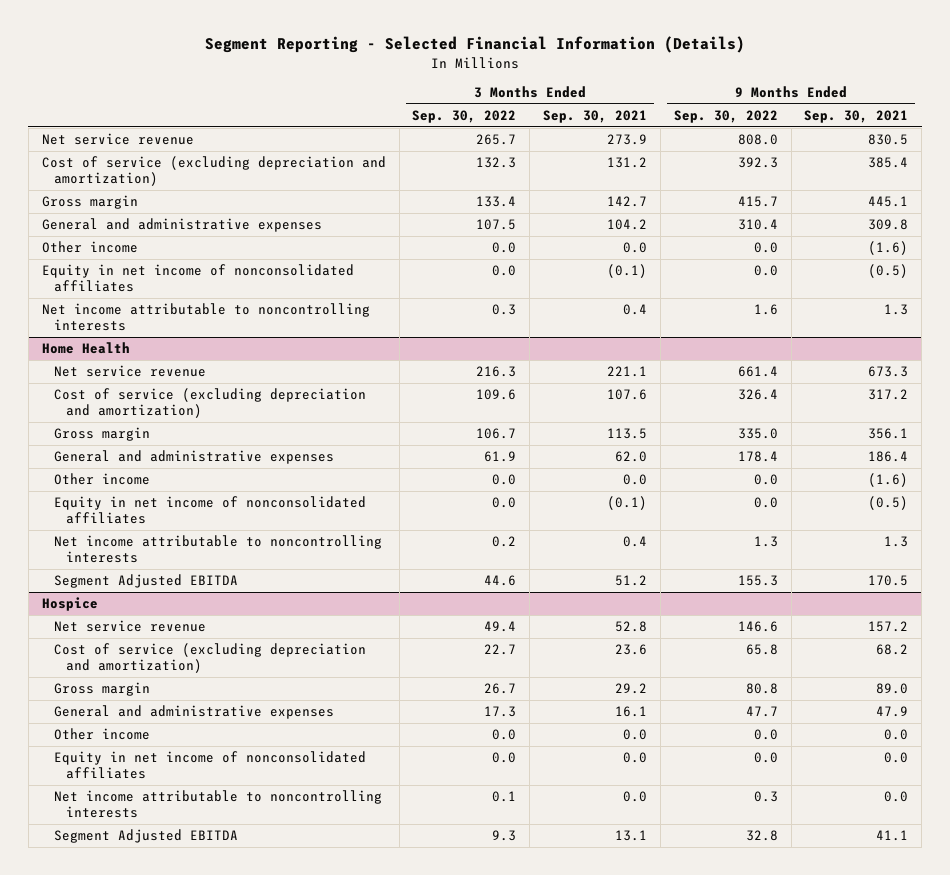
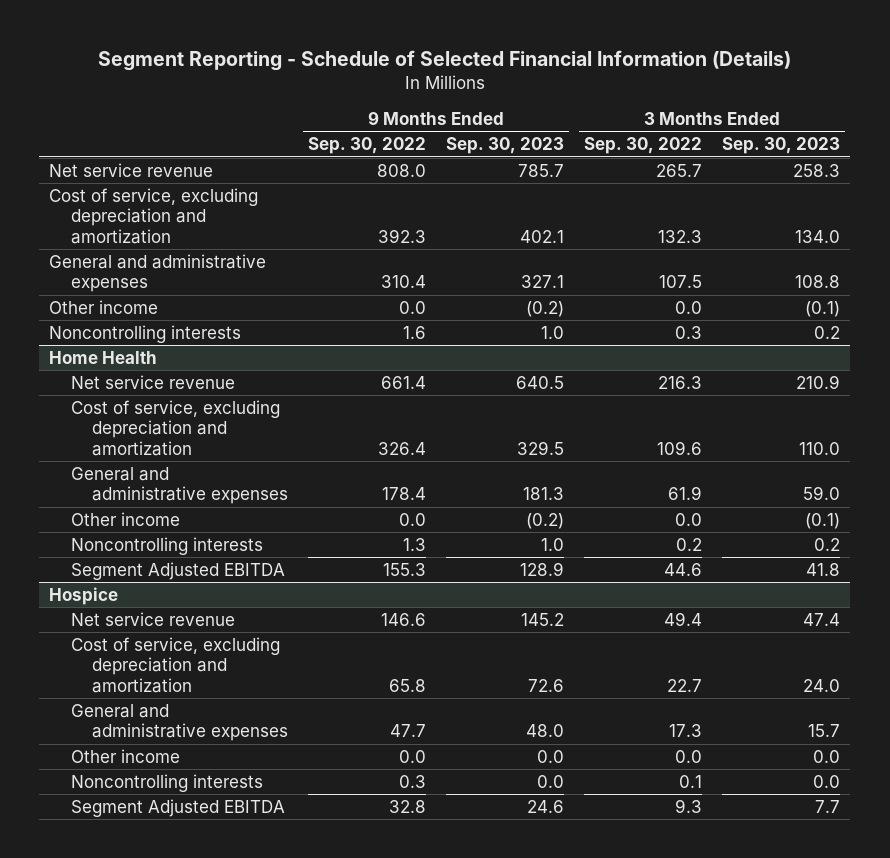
[205,36,746,54] Segment Reporting - Selected Financial Information (Details) -> [97,50,791,72] Segment Reporting - Schedule of Selected Financial Information (Details)
[543,109,648,123] Sep. 30, 2021 -> none
[804,109,909,123] Sep. 30, 2021 -> none
none -> [446,137,565,155] Sep. 30, 2023
none -> [722,137,841,155] Sep. 30, 2023
[41,195,138,210] Gross margin -> none
[41,156,386,186] Cost of service (excluding depreciation and amortization) -> [49,187,259,244] Cost of service, excluding depreciation and amortization
[41,264,354,292] Equity in net income of nonconsolidated affiliates -> none
[41,303,370,331] Net income attributable to noncontrolling interests -> [49,324,242,343] Noncontrolling interests
[53,427,150,442] Gross margin -> none
[53,388,366,418] Cost of service (excluding depreciation and amortization) -> [70,399,280,456] Cost of service, excluding depreciation and amortization
[53,496,366,524] Equity in net income of nonconsolidated affiliates -> none
[53,535,382,563] Net income attributable to noncontrolling interests -> [70,536,263,555] Noncontrolling interests
[53,682,150,697] Gross margin -> none
[53,643,366,673] Cost of service (excluding depreciation and amortization) -> [70,636,280,693] Cost of service, excluding depreciation and amortization
[53,751,366,779] Equity in net income of nonconsolidated affiliates -> none
[53,790,382,818] Net income attributable to noncontrolling interests -> [70,773,263,792] Noncontrolling interests

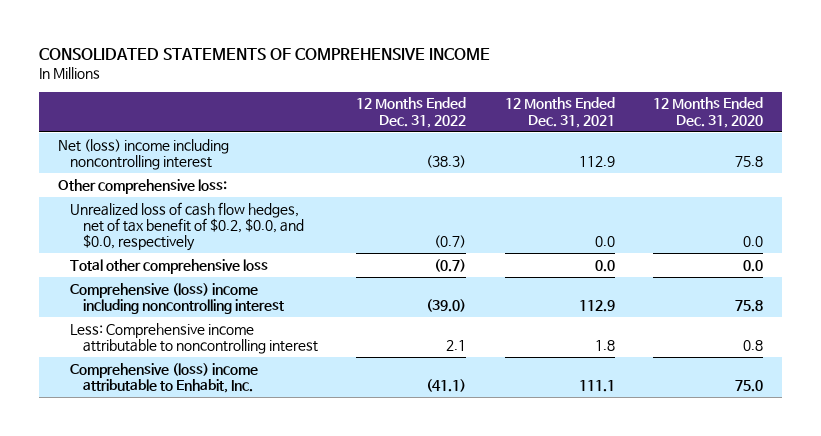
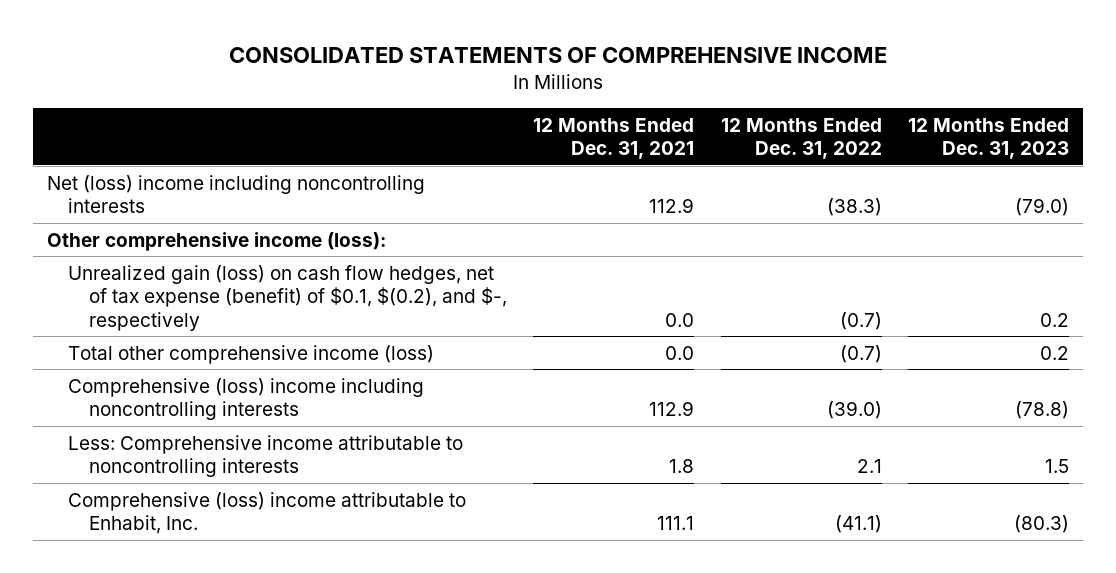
[653,97,764,128] 12 Months Ended Dec. 31, 2020 -> none
none -> [908,117,1070,159] 12 Months Ended Dec. 31, 2023
[58,138,230,170] Net (loss) income including noncontrolling interest -> [46,174,425,214] Net (loss) income including noncontrolling interests
[58,178,228,194] Other comprehensive loss: -> [46,231,386,251] Other comprehensive income (loss):
[70,201,304,251] Unrealized loss of cash flow hedges, net of tax benefit of $0.2, $0.0, and $0.0, respectively -> [67,264,507,331] Unrealized gain (loss) on cash flow hedges, net of tax expense (benefit) of $0.1, $(0.2), and $-, respectively
[70,258,269,274] Total other comprehensive loss -> [67,344,434,364] Total other comprehensive income (loss)
[70,282,284,314] Comprehensive (loss) income including noncontrolling interest -> [67,377,424,421] Comprehensive (loss) income including noncontrolling interests
[70,322,318,354] Less: Comprehensive income attributable to noncontrolling interest -> [67,434,463,478] Less: Comprehensive income attributable to noncontrolling interests

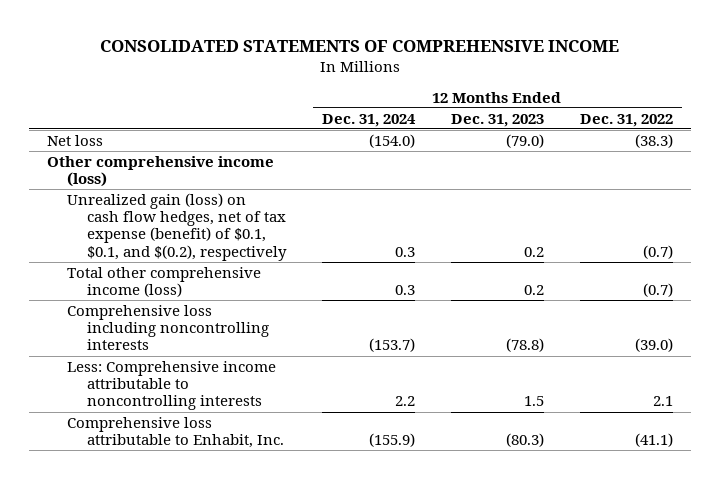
[533,117,695,159] 12 Months Ended Dec. 31, 2021 -> none
none -> [321,113,416,127] Dec. 31, 2024
[46,174,425,214] Net (loss) income including noncontrolling interests -> [46,134,103,146] Net loss
[46,231,386,251] Other comprehensive income (loss): -> [46,155,274,188] Other comprehensive income (loss)
[67,264,507,331] Unrealized gain (loss) on cash flow hedges, net of tax expense (benefit) of $0.1, $(0.2), and $-, respectively -> [66,192,288,261] Unrealized gain (loss) on cash flow hedges, net of tax expense (benefit) of $0.1, $0.1, and $(0.2), respectively
[67,377,424,421] Comprehensive (loss) income including noncontrolling interests -> [66,304,270,351] Comprehensive loss including noncontrolling interests
[67,491,466,535] Comprehensive (loss) income attributable to Enhabit, Inc. -> [66,416,285,449] Comprehensive loss attributable to Enhabit, Inc.

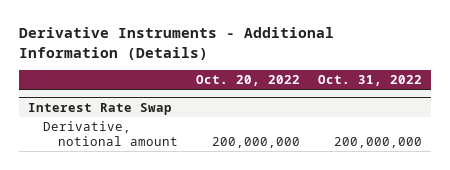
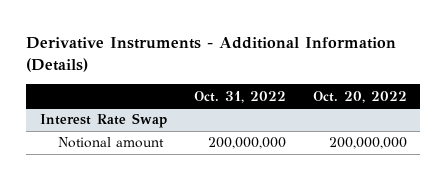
[43,121,179,146] Derivative, notional amount -> [57,137,164,149] Notional amount

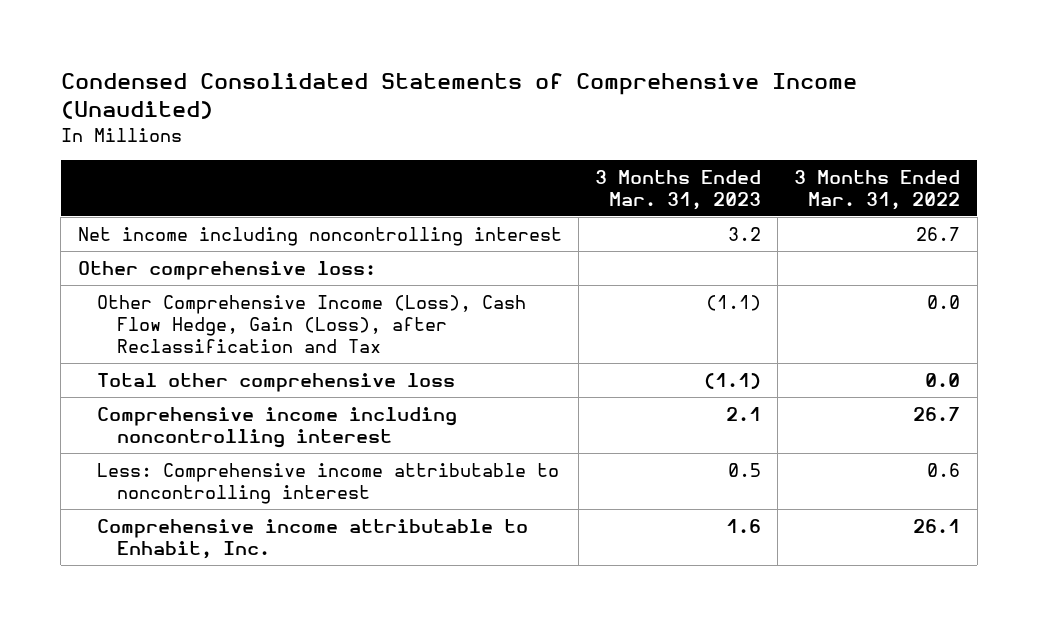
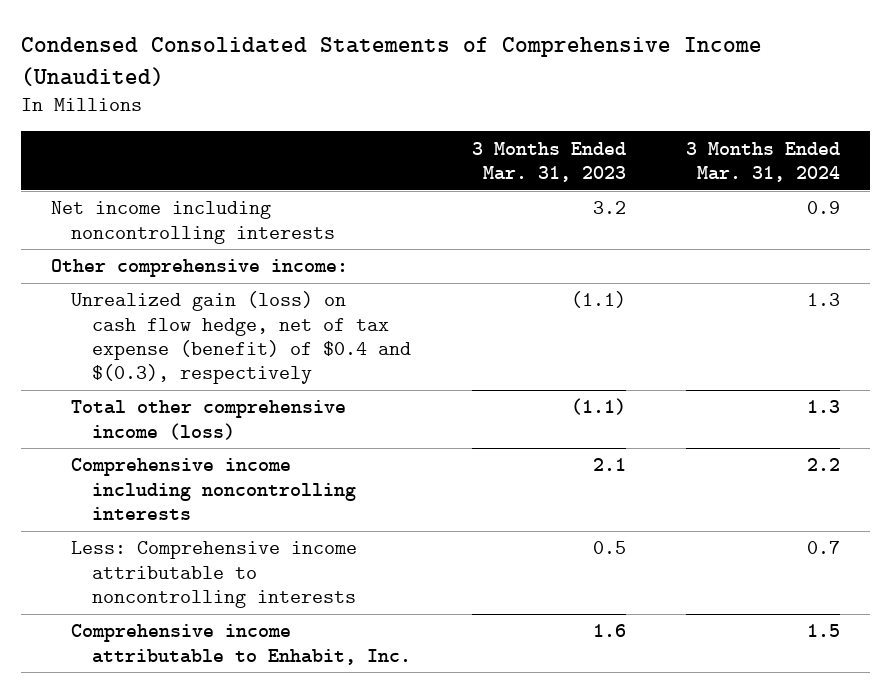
[794,169,961,210] 3 Months Ended Mar. 31, 2022 -> none
none -> [685,141,840,182] 3 Months Ended Mar. 31, 2024
[77,226,562,246] Net income including noncontrolling interest -> [50,201,336,244] Net income including noncontrolling interests
[77,260,376,280] Other comprehensive loss: -> [50,259,348,278] Other comprehensive income:
[97,294,527,354] Other Comprehensive Income (Loss), Cash Flow Hedge, Gain (Loss), after Reclassification and Tax -> [71,291,412,385] Unrealized gain (loss) on cash flow hedge, net of tax expense (benefit) of $0.4 and $(0.3), respectively
[97,372,456,392] Total other comprehensive loss -> [71,400,347,440] Total other comprehensive income (loss)
[97,406,458,448] Comprehensive income including noncontrolling interest -> [71,458,357,520] Comprehensive income including noncontrolling interests
[97,462,560,504] Less: Comprehensive income attributable to noncontrolling interest -> [71,541,358,608] Less: Comprehensive income attributable to noncontrolling interests

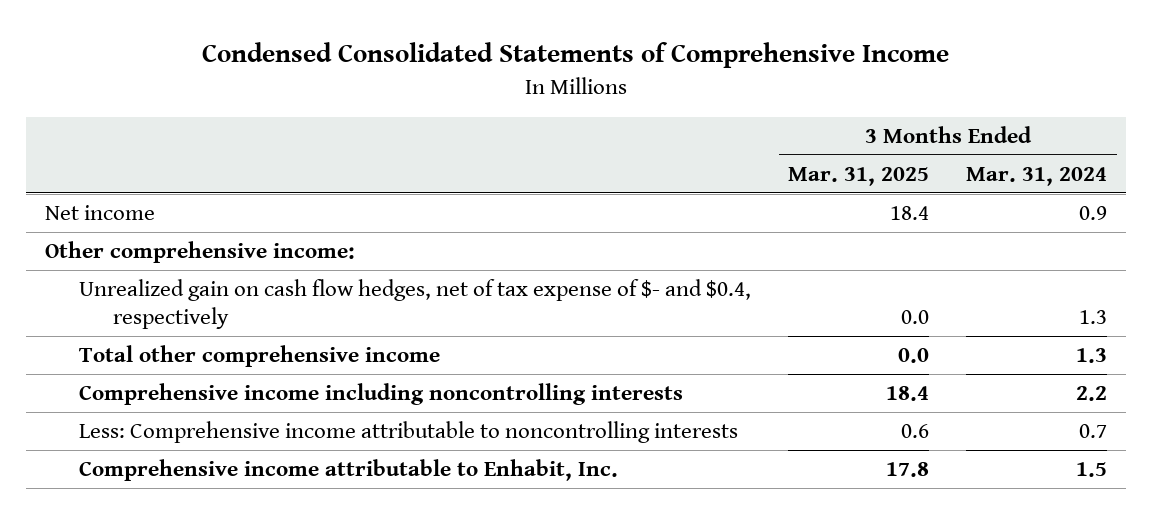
[20,37,762,86] Condensed Consolidated Statements of Comprehensive Income (Unaudited) -> [202,42,950,69] Condensed Consolidated Statements of Comprehensive Income
[471,141,626,182] 3 Months Ended Mar. 31, 2023 -> none
none -> [788,167,930,187] Mar. 31, 2025
[50,201,336,244] Net income including noncontrolling interests -> [44,205,155,221] Net income
[71,291,412,385] Unrealized gain (loss) on cash flow hedge, net of tax expense (benefit) of $0.4 and $(0.3), respectively -> [79,279,752,330] Unrealized gain on cash flow hedges, net of tax expense of $- and $0.4, respectively
[71,400,347,440] Total other comprehensive income (loss) -> [79,345,441,368] Total other comprehensive income

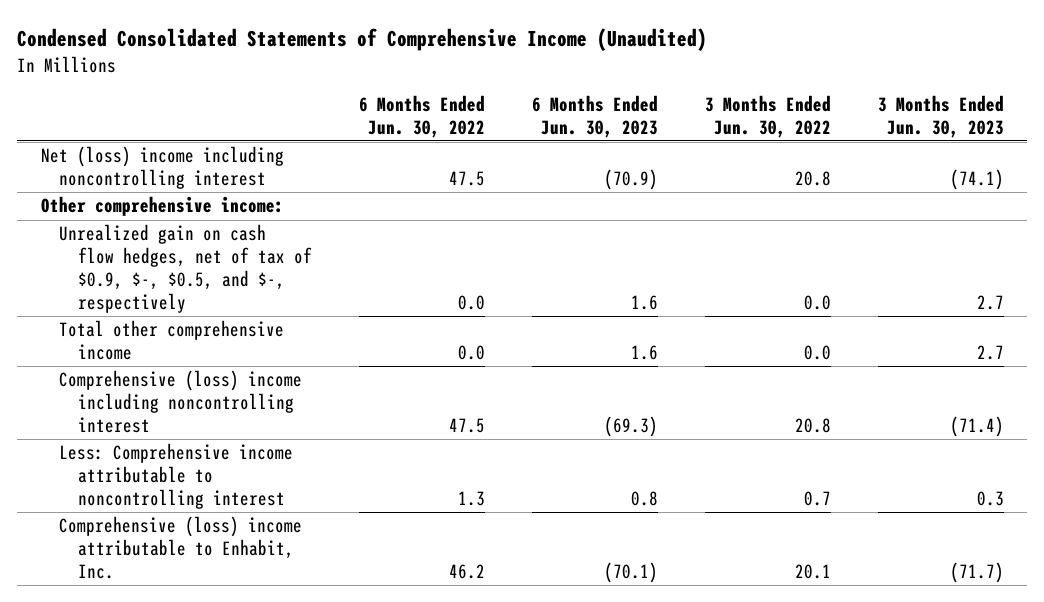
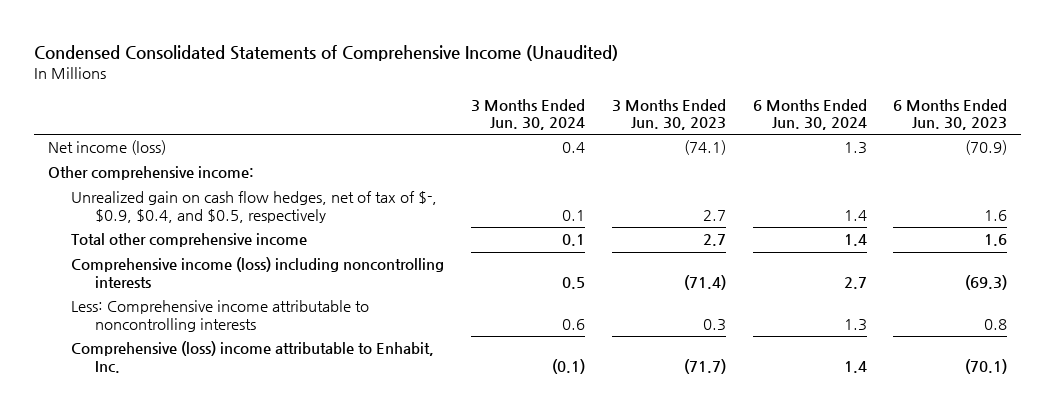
[358,94,485,138] 6 Months Ended Jun. 30, 2022 -> none
[704,94,831,138] 3 Months Ended Jun. 30, 2022 -> none
none -> [471,99,586,131] 3 Months Ended Jun. 30, 2024
none -> [752,99,867,131] 6 Months Ended Jun. 30, 2024
[40,146,284,190] Net (loss) income including noncontrolling interest -> [47,140,166,156] Net income (loss)
[59,224,312,313] Unrealized gain on cash flow hedges, net of tax of $0.9, $-, $0.5, and $-, respectively -> [71,191,438,223] Unrealized gain on cash flow hedges, net of tax of $-, $0.9, $0.4, and $0.5, respectively
[59,370,303,433] Comprehensive (loss) income including noncontrolling interest -> [71,257,445,288] Comprehensive income (loss) including noncontrolling interests
[59,443,294,509] Less: Comprehensive income attributable to noncontrolling interest -> [71,300,370,332] Less: Comprehensive income attributable to noncontrolling interests

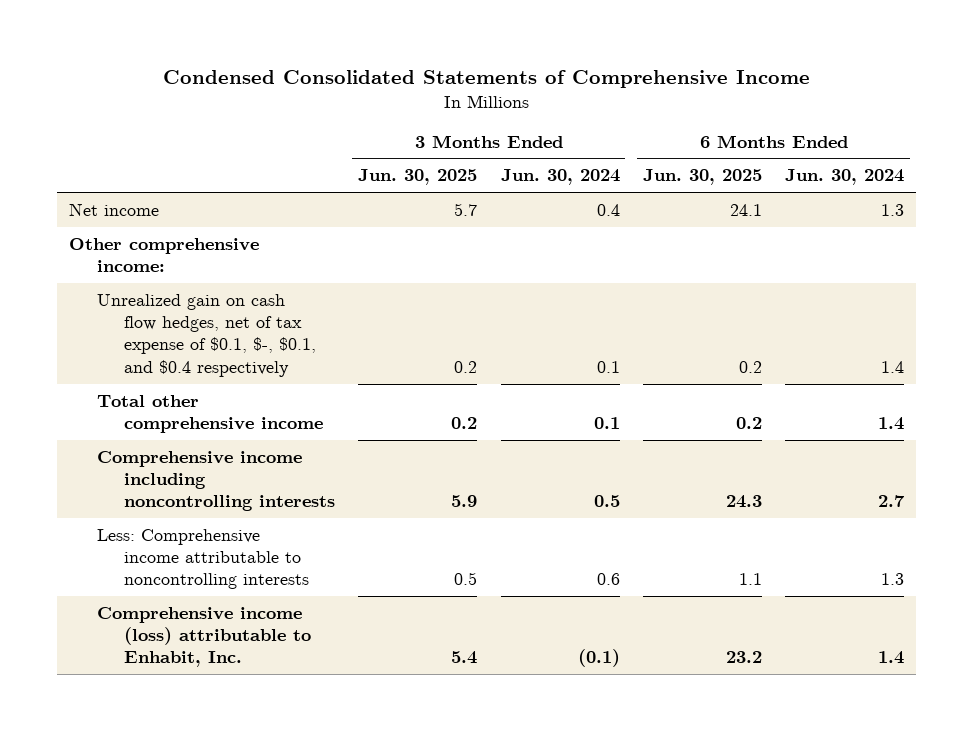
[34,44,619,61] Condensed Consolidated Statements of Comprehensive Income (Unaudited) -> [162,70,810,89] Condensed Consolidated Statements of Comprehensive Income
[611,99,726,131] 3 Months Ended Jun. 30, 2023 -> none
[893,99,1008,131] 6 Months Ended Jun. 30, 2023 -> none
none -> [358,169,478,186] Jun. 30, 2025
none -> [642,169,762,186] Jun. 30, 2025
[47,140,166,156] Net income (loss) -> [69,202,160,216] Net income
[71,191,438,223] Unrealized gain on cash flow hedges, net of tax of $-, $0.9, $0.4, and $0.5, respectively -> [96,293,317,377] Unrealized gain on cash flow hedges, net of tax expense of $0.1, $-, $0.1, and $0.4 respectively
[71,257,445,288] Comprehensive income (loss) including noncontrolling interests -> [96,450,336,512] Comprehensive income including noncontrolling interests
[71,341,435,373] Comprehensive (loss) income attributable to Enhabit, Inc. -> [96,606,312,668] Comprehensive income (loss) attributable to Enhabit, Inc.

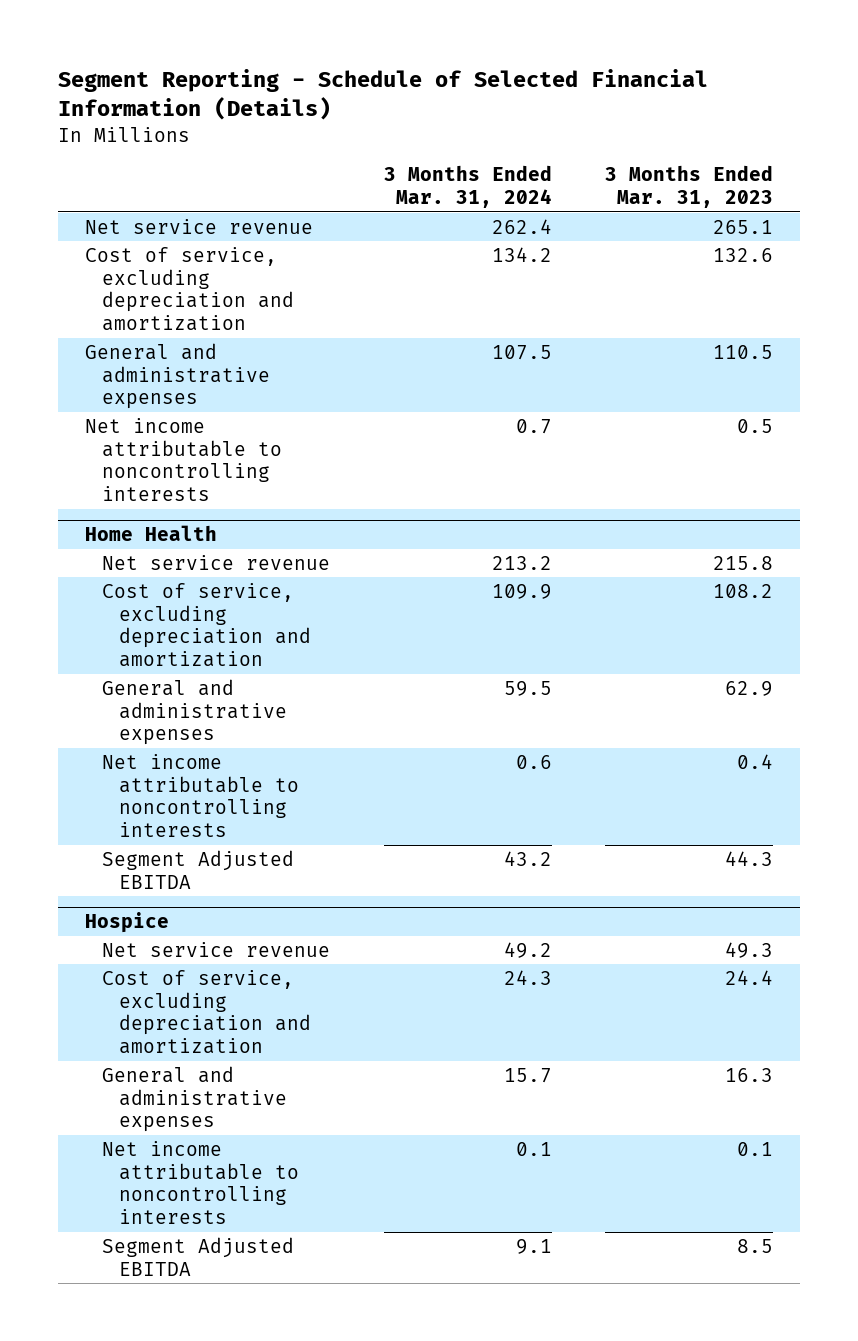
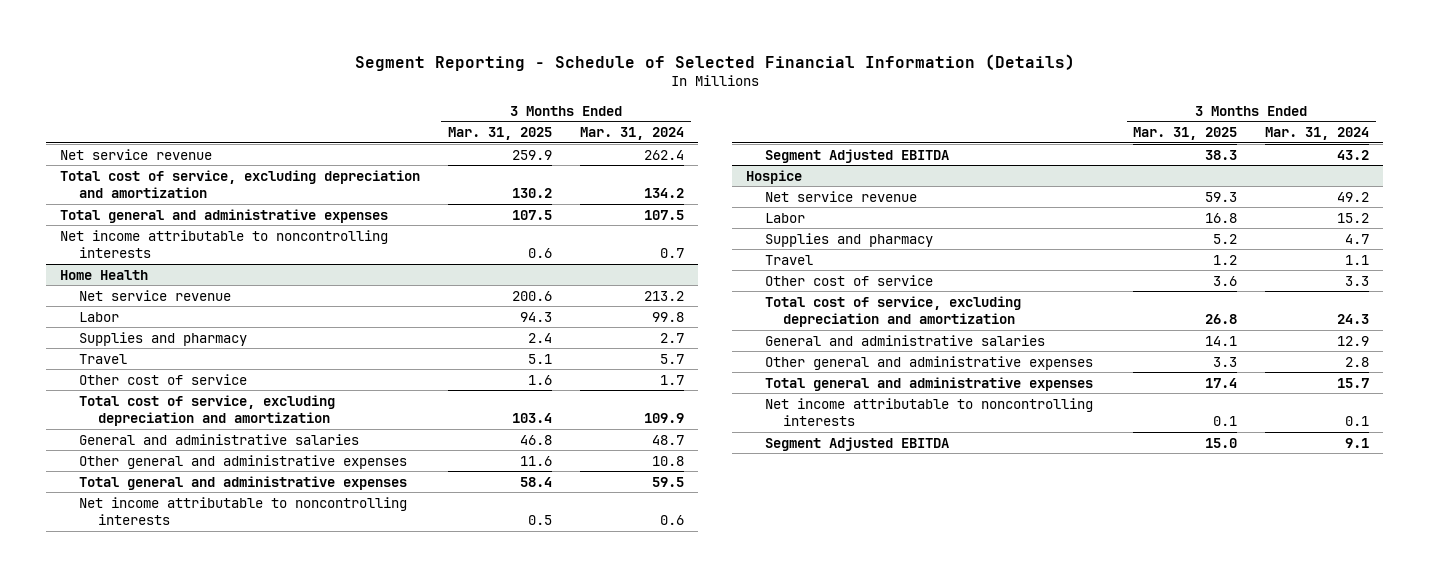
[605,165,774,209] 3 Months Ended Mar. 31, 2023 -> none
none -> [447,126,552,140] Mar. 31, 2025
[84,246,294,332] Cost of service, excluding depreciation and amortization -> [60,169,421,198] Total cost of service, excluding depreciation and amortization
[84,342,270,410] General and administrative expenses -> [60,208,389,223] Total general and administrative expenses
none -> [79,311,120,322] Labor
none -> [79,331,248,346] Supplies and pharmacy
none -> [79,353,128,364] Travel
none -> [79,373,248,385] Other cost of service
[101,582,312,668] Cost of service, excluding depreciation and amortization -> [79,394,336,426] Total cost of service, excluding depreciation and amortization
none -> [79,433,360,445] General and administrative salaries
none -> [79,454,408,469] Other general and administrative expenses
[101,678,288,746] General and administrative expenses -> [79,475,408,490] Total general and administrative expenses
none -> [764,212,805,223] Labor
none -> [764,232,933,247] Supplies and pharmacy
none -> [764,254,813,265] Travel
none -> [764,274,933,286] Other cost of service
[101,969,312,1055] Cost of service, excluding depreciation and amortization -> [764,295,1021,327] Total cost of service, excluding depreciation and amortization
none -> [764,334,1045,346] General and administrative salaries
none -> [764,355,1093,370] Other general and administrative expenses
[101,1065,288,1133] General and administrative expenses -> [764,376,1093,391] Total general and administrative expenses

